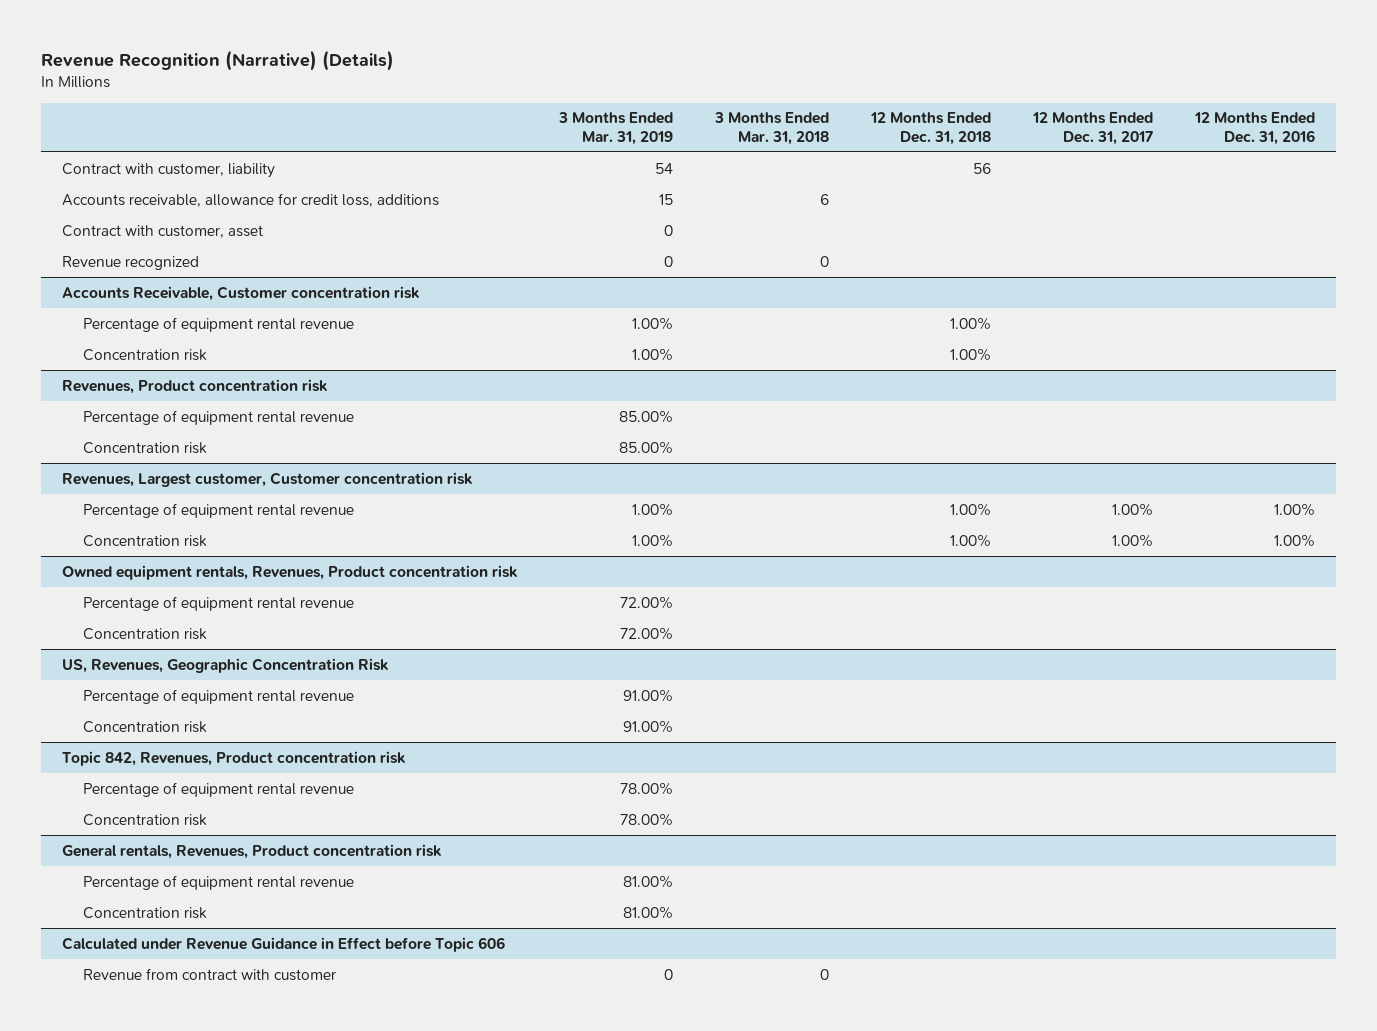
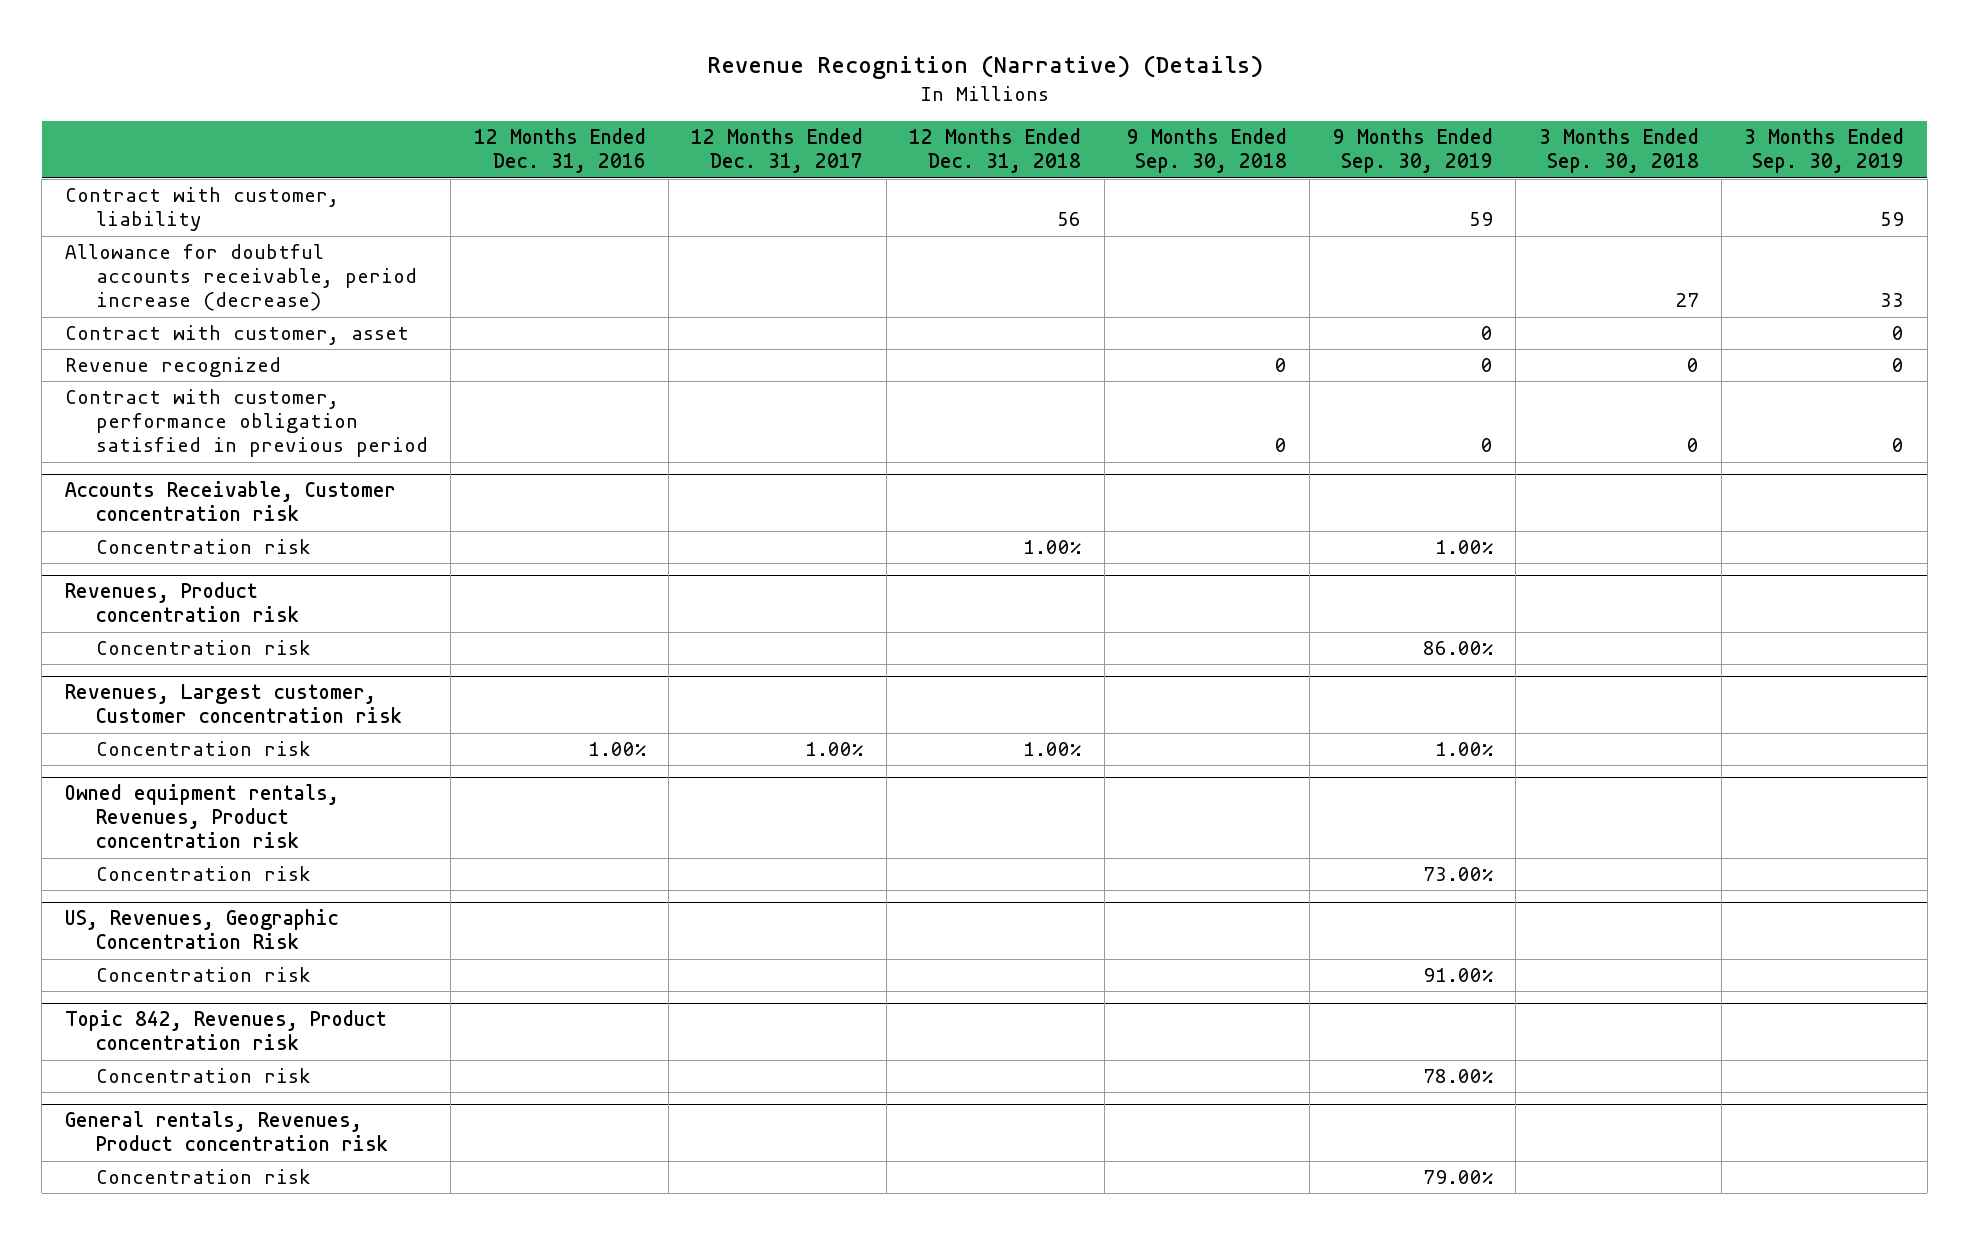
[558,112,674,145] 3 Months Ended Mar. 31, 2019 -> none
[714,112,830,145] 3 Months Ended Mar. 31, 2018 -> none
none -> [1126,128,1287,174] 9 Months Ended Sep. 30, 2018
none -> [1332,128,1493,174] 9 Months Ended Sep. 30, 2019
none -> [1538,128,1699,174] 3 Months Ended Sep. 30, 2018
none -> [1744,128,1905,174] 3 Months Ended Sep. 30, 2019
[62,192,440,207] Accounts receivable, allowance for credit loss, additions -> none
none -> [64,244,417,312] Allowance for doubtful accounts receivable, period increase (decrease)
none -> [64,389,428,458] Contract with customer, performance obligation satisfied in previous period
[82,316,354,332] Percentage of equipment rental revenue -> none
[82,409,354,425] Percentage of equipment rental revenue -> none
[82,502,354,518] Percentage of equipment rental revenue -> none
[82,595,354,611] Percentage of equipment rental revenue -> none
[82,688,354,704] Percentage of equipment rental revenue -> none
[82,781,354,797] Percentage of equipment rental revenue -> none
[82,874,354,890] Percentage of equipment rental revenue -> none
[62,936,506,952] Calculated under Revenue Guidance in Effect before Topic 606 -> none
[82,967,336,981] Revenue from contract with customer -> none

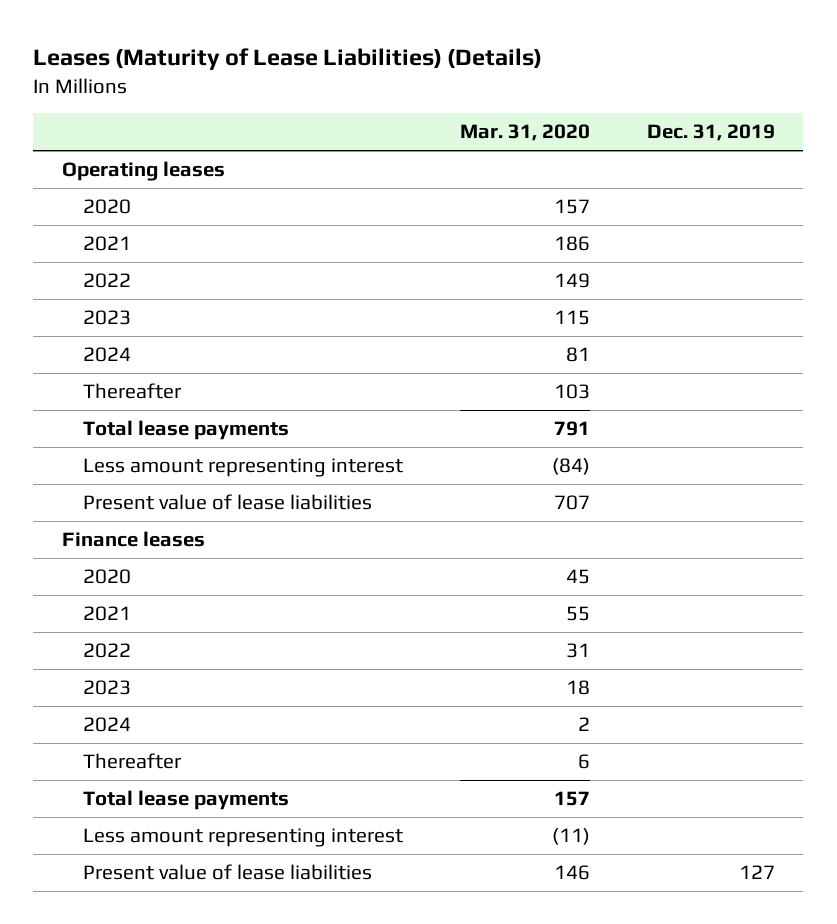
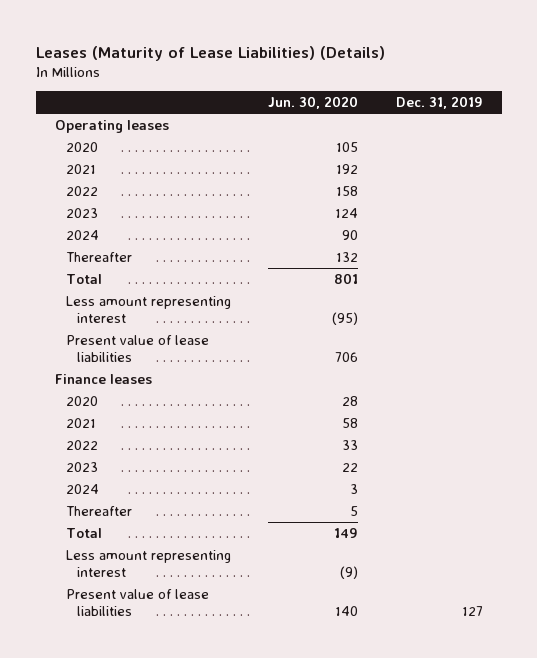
[459,124,590,142] Mar. 31, 2020 -> none
none -> [268,96,359,110] Jun. 30, 2020
[82,420,289,441] Total lease payments -> [65,273,102,284] Total
[82,790,289,811] Total lease payments -> [65,527,102,538] Total

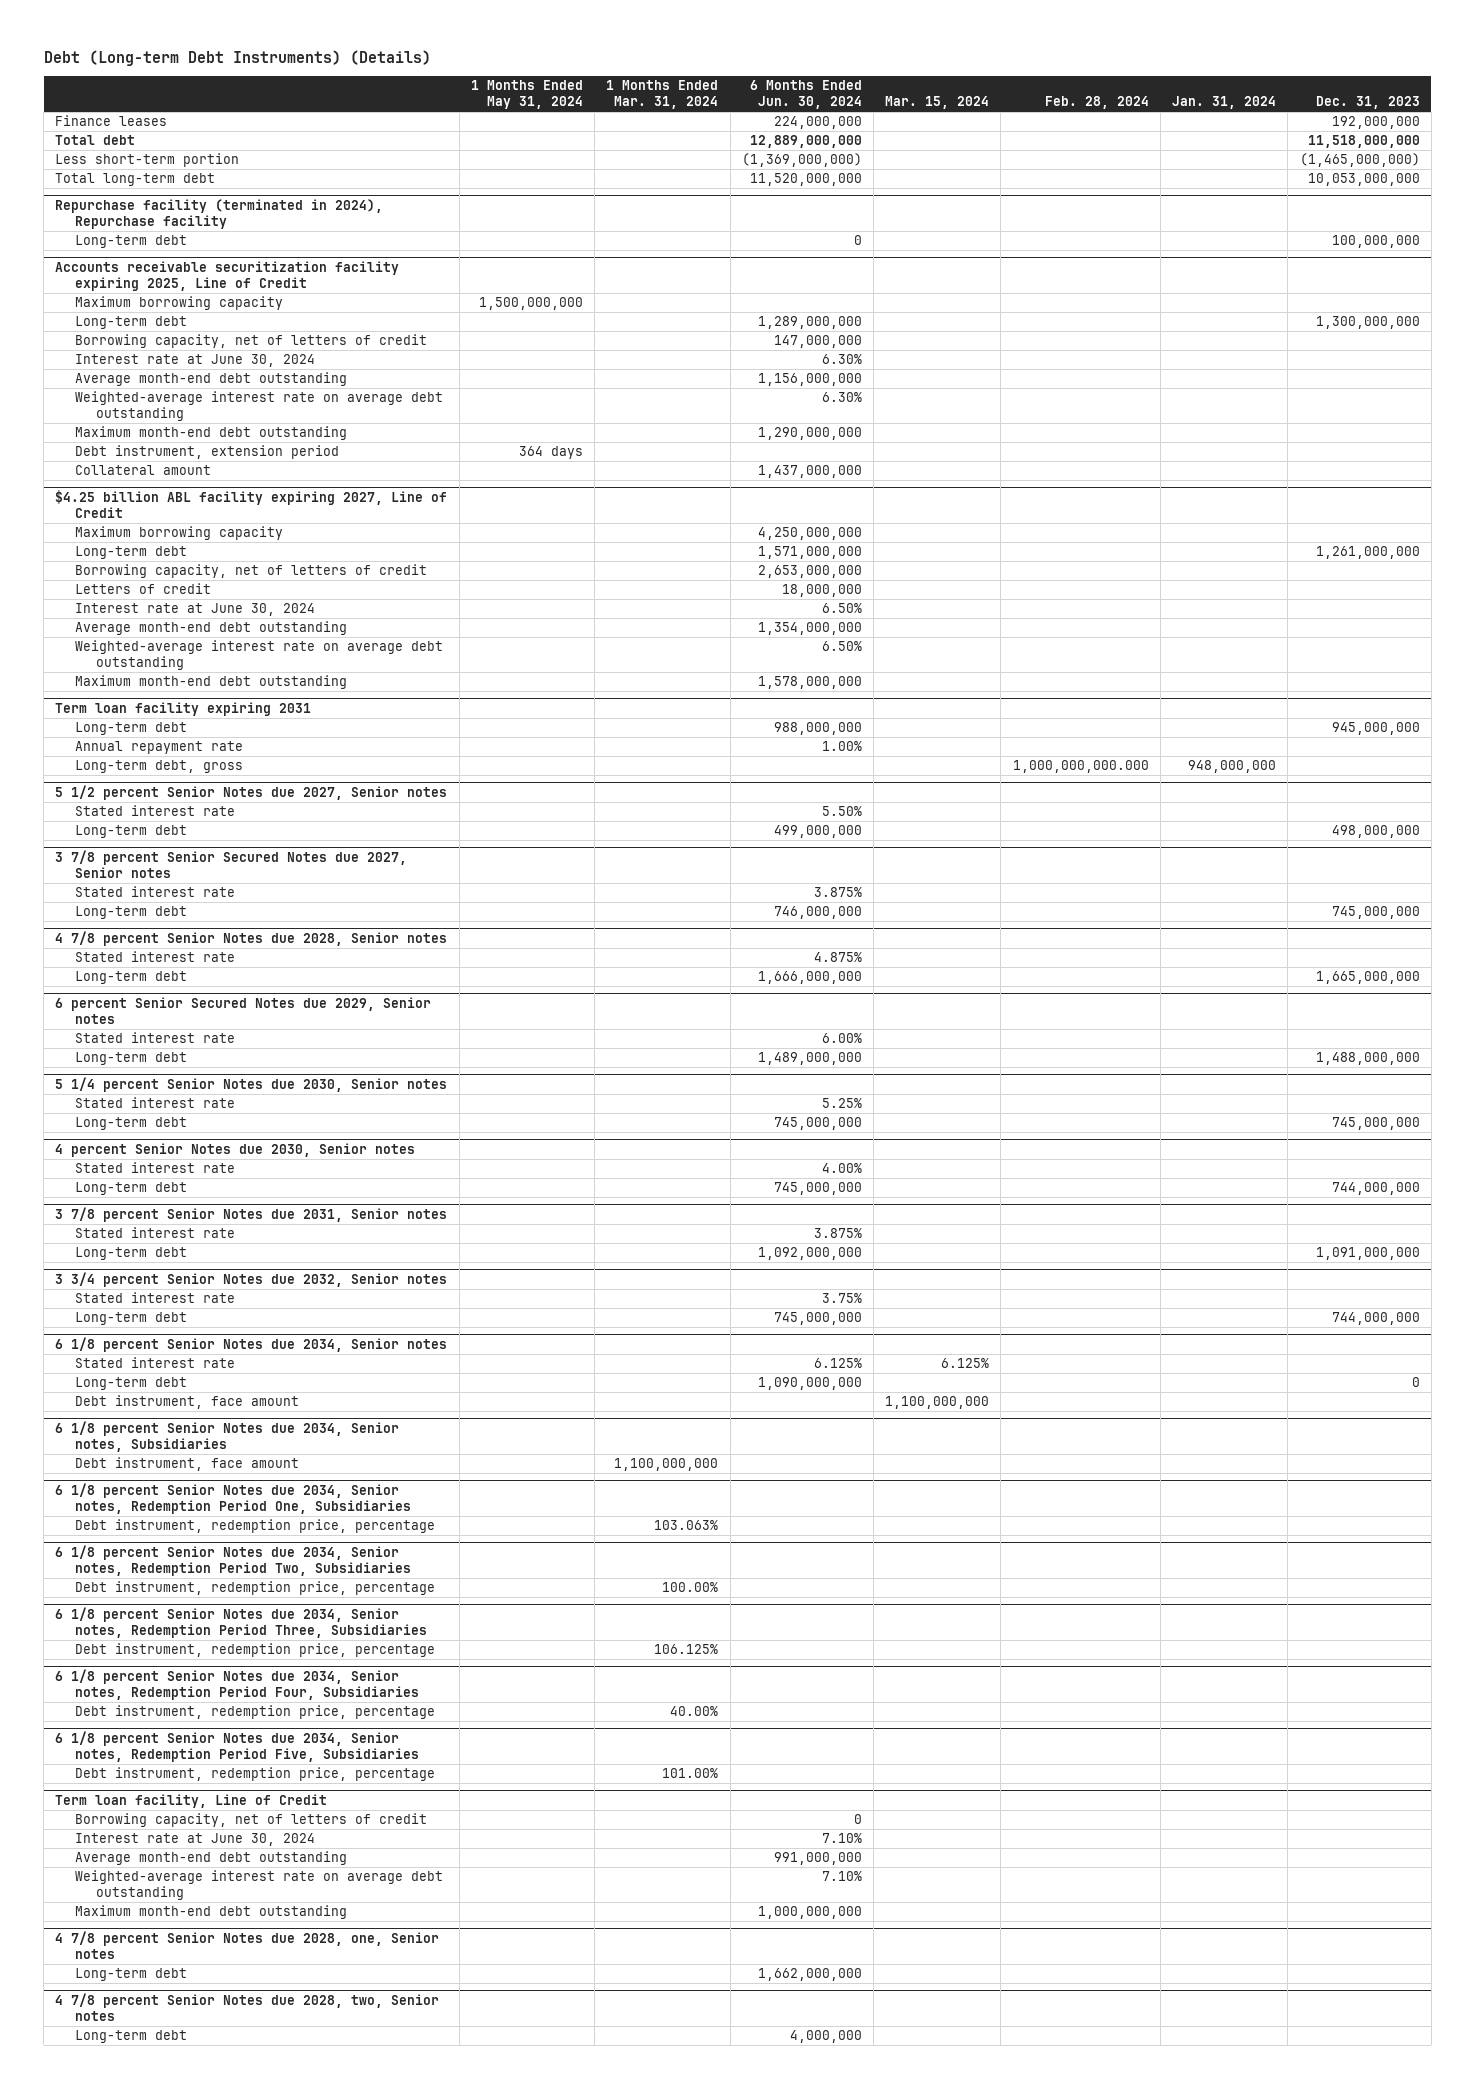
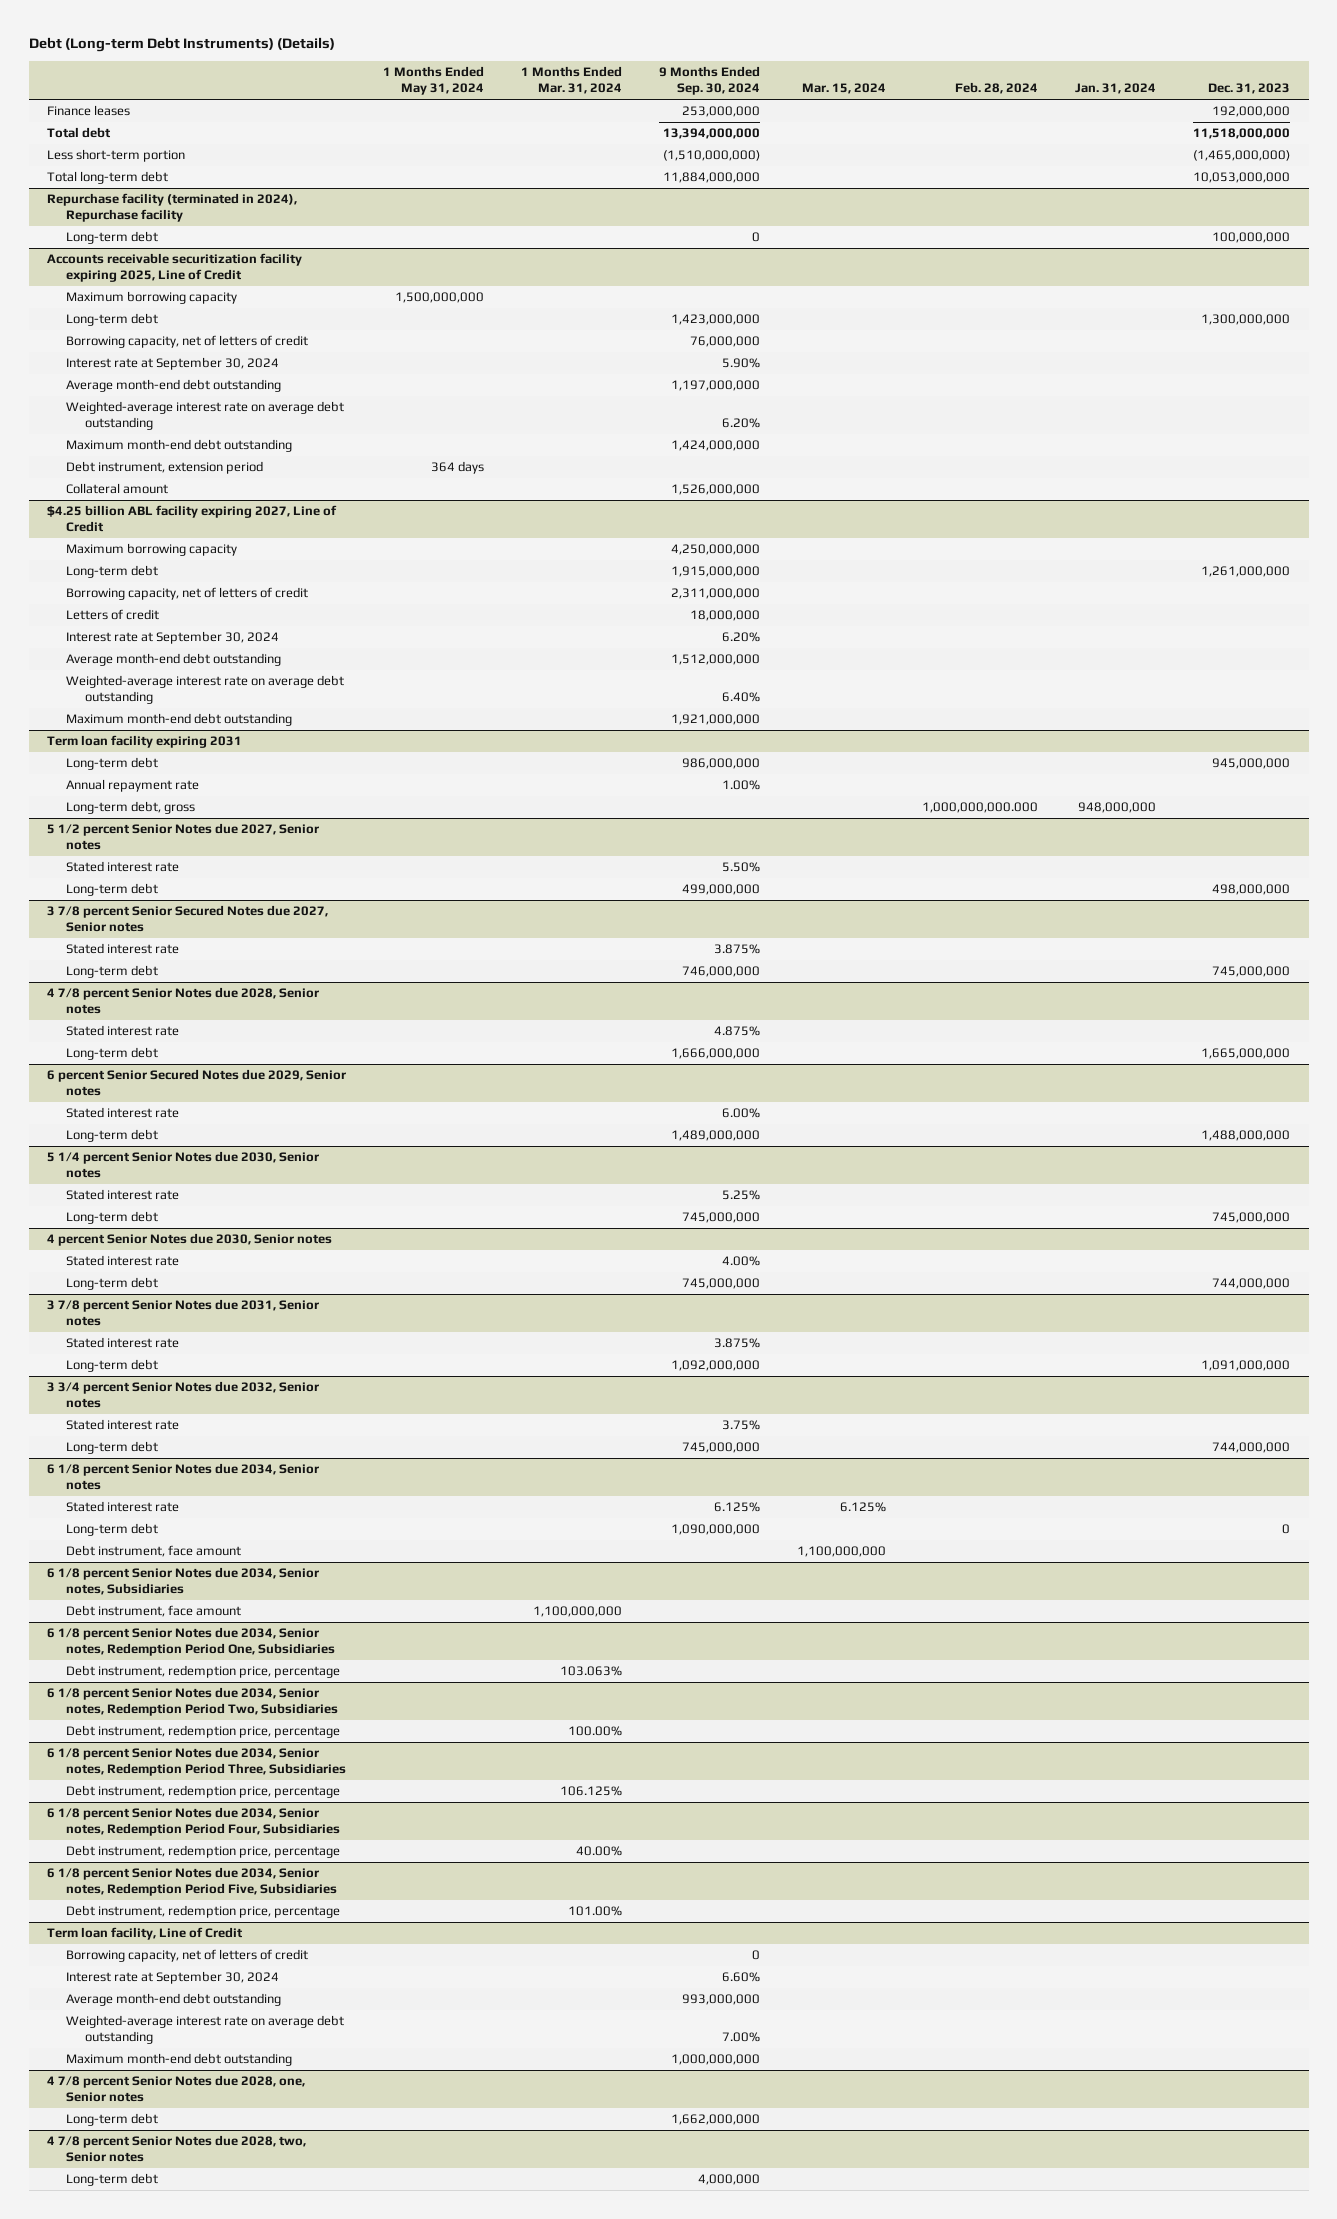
[749,80,862,110] 6 Months Ended Jun. 30, 2024 -> none
none -> [658,66,760,96] 9 Months Ended Sep. 30, 2024
[75,354,316,368] Interest rate at June 30, 2024 -> [65,357,279,371] Interest rate at September 30, 2024
[75,603,316,617] Interest rate at June 30, 2024 -> [65,631,279,645] Interest rate at September 30, 2024
[75,1833,316,1847] Interest rate at June 30, 2024 -> [65,1971,279,1985] Interest rate at September 30, 2024

